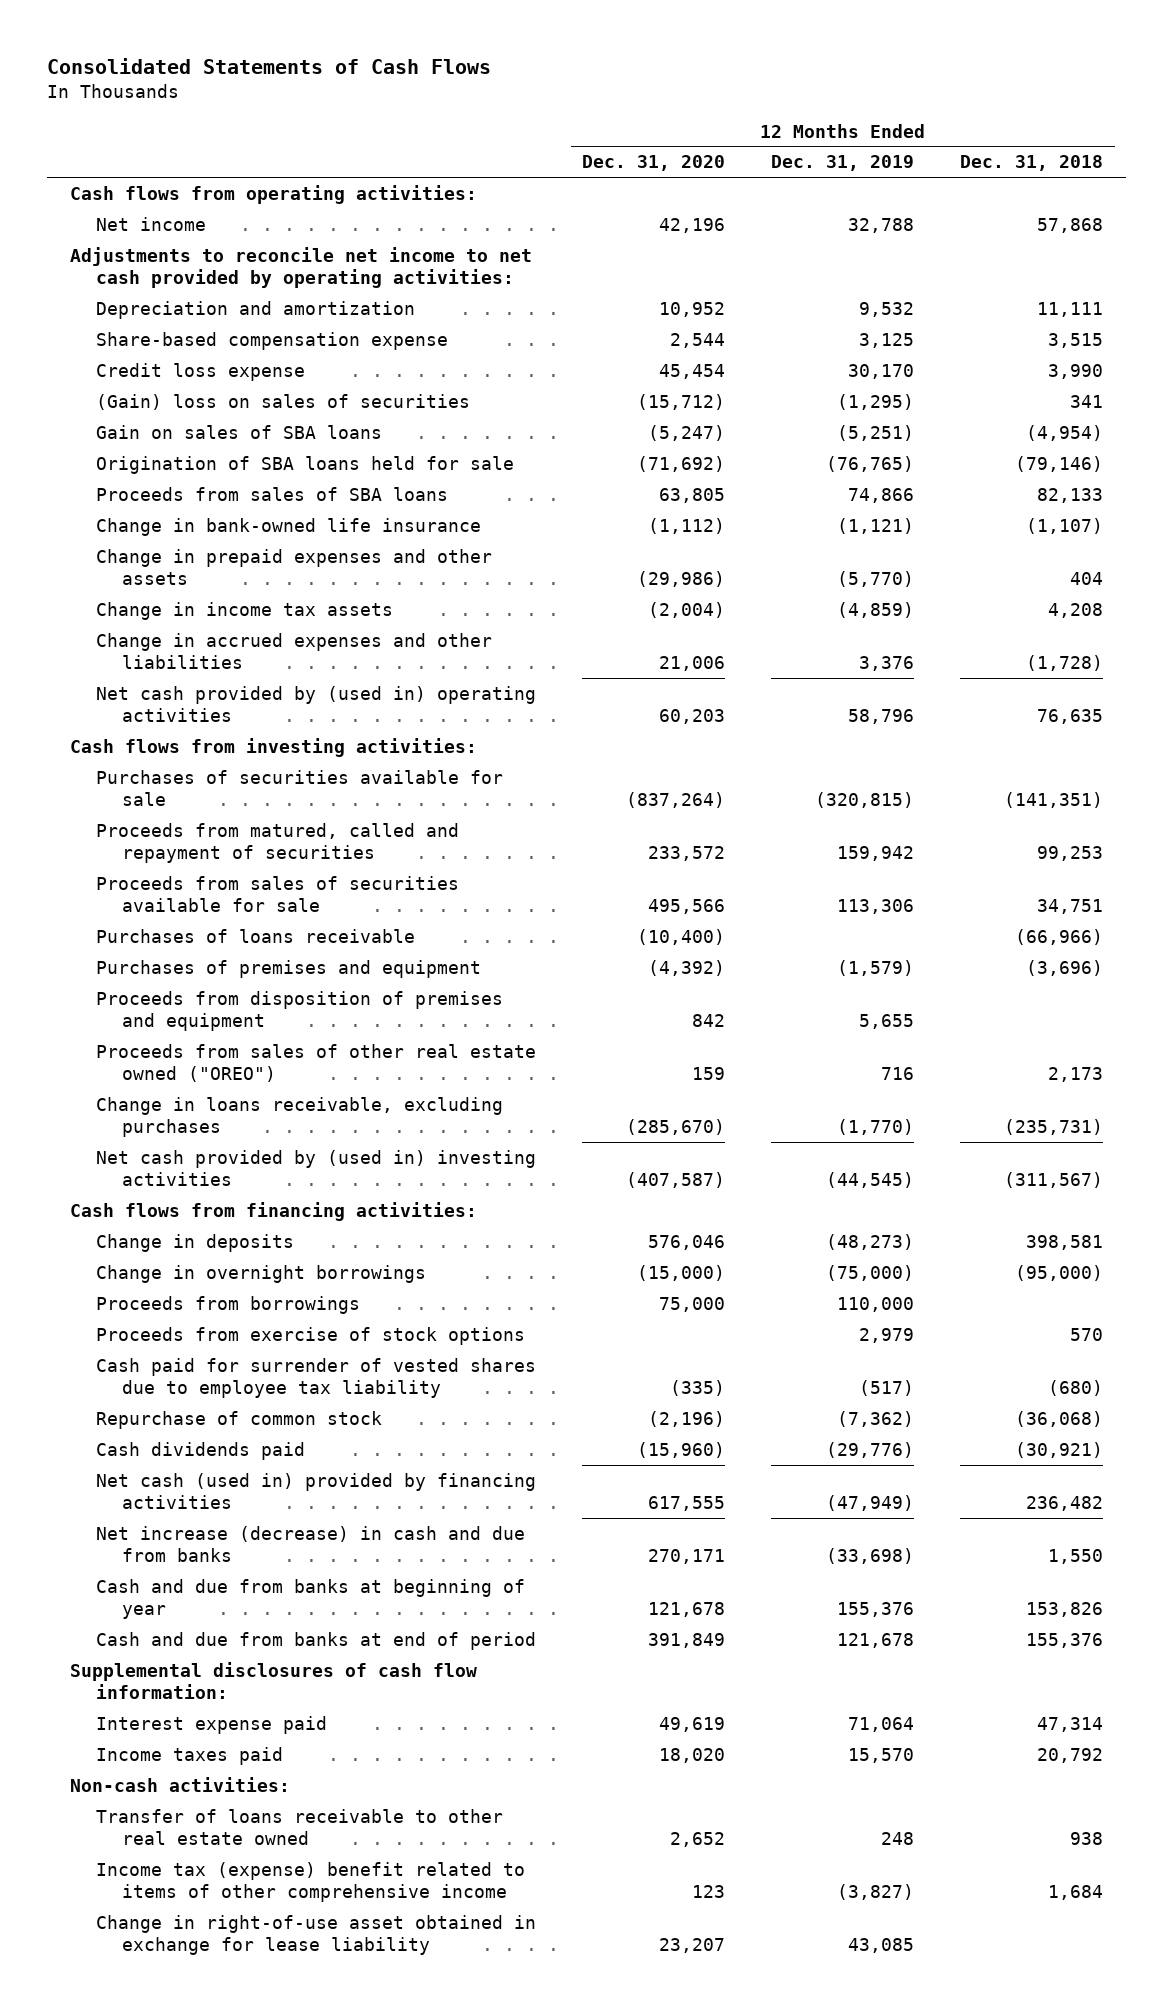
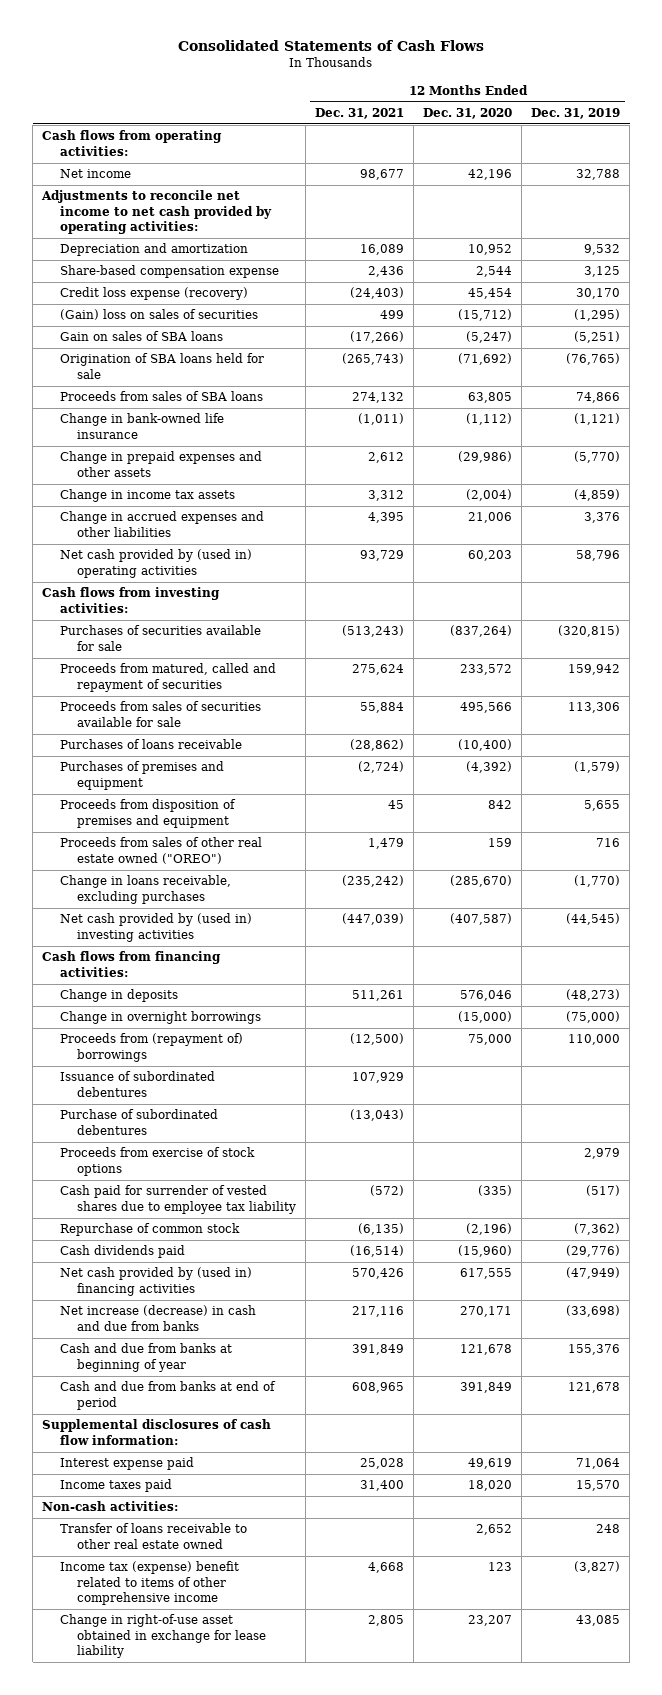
[960,155,1104,172] Dec. 31, 2018 -> none
none -> [314,108,404,120] Dec. 31, 2021
[96,362,306,381] Credit loss expense -> [59,287,248,301] Credit loss expense (recovery)
[96,1295,361,1314] Proceeds from borrowings -> [59,1033,243,1062] Proceeds from (repayment of) borrowings
none -> [59,1071,215,1097] Issuance of subordinated debentures
none -> [59,1109,218,1135] Purchase of subordinated debentures
[96,1472,537,1509] Net cash (used in) provided by financing activities -> [59,1267,252,1296] Net cash provided by (used in) financing activities

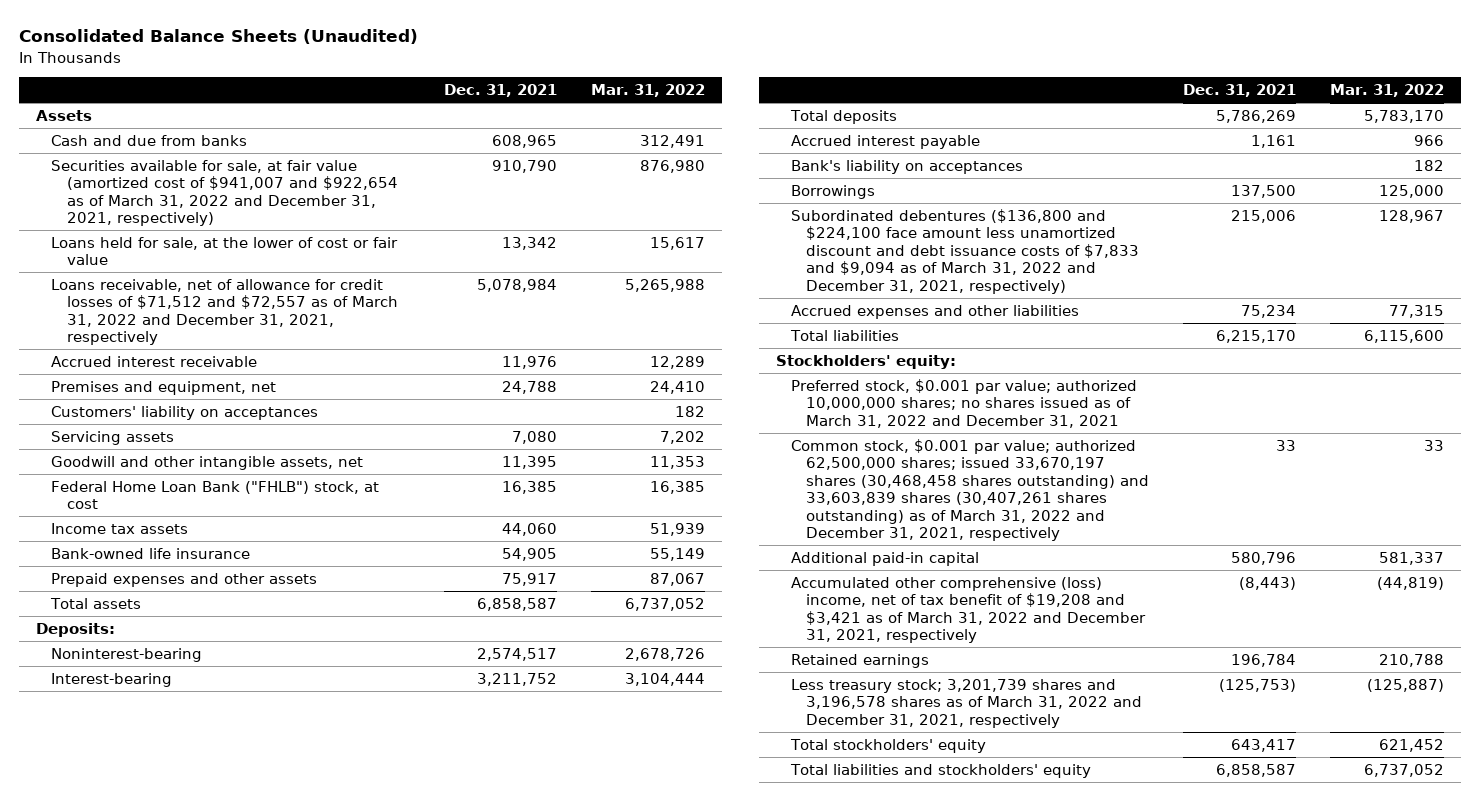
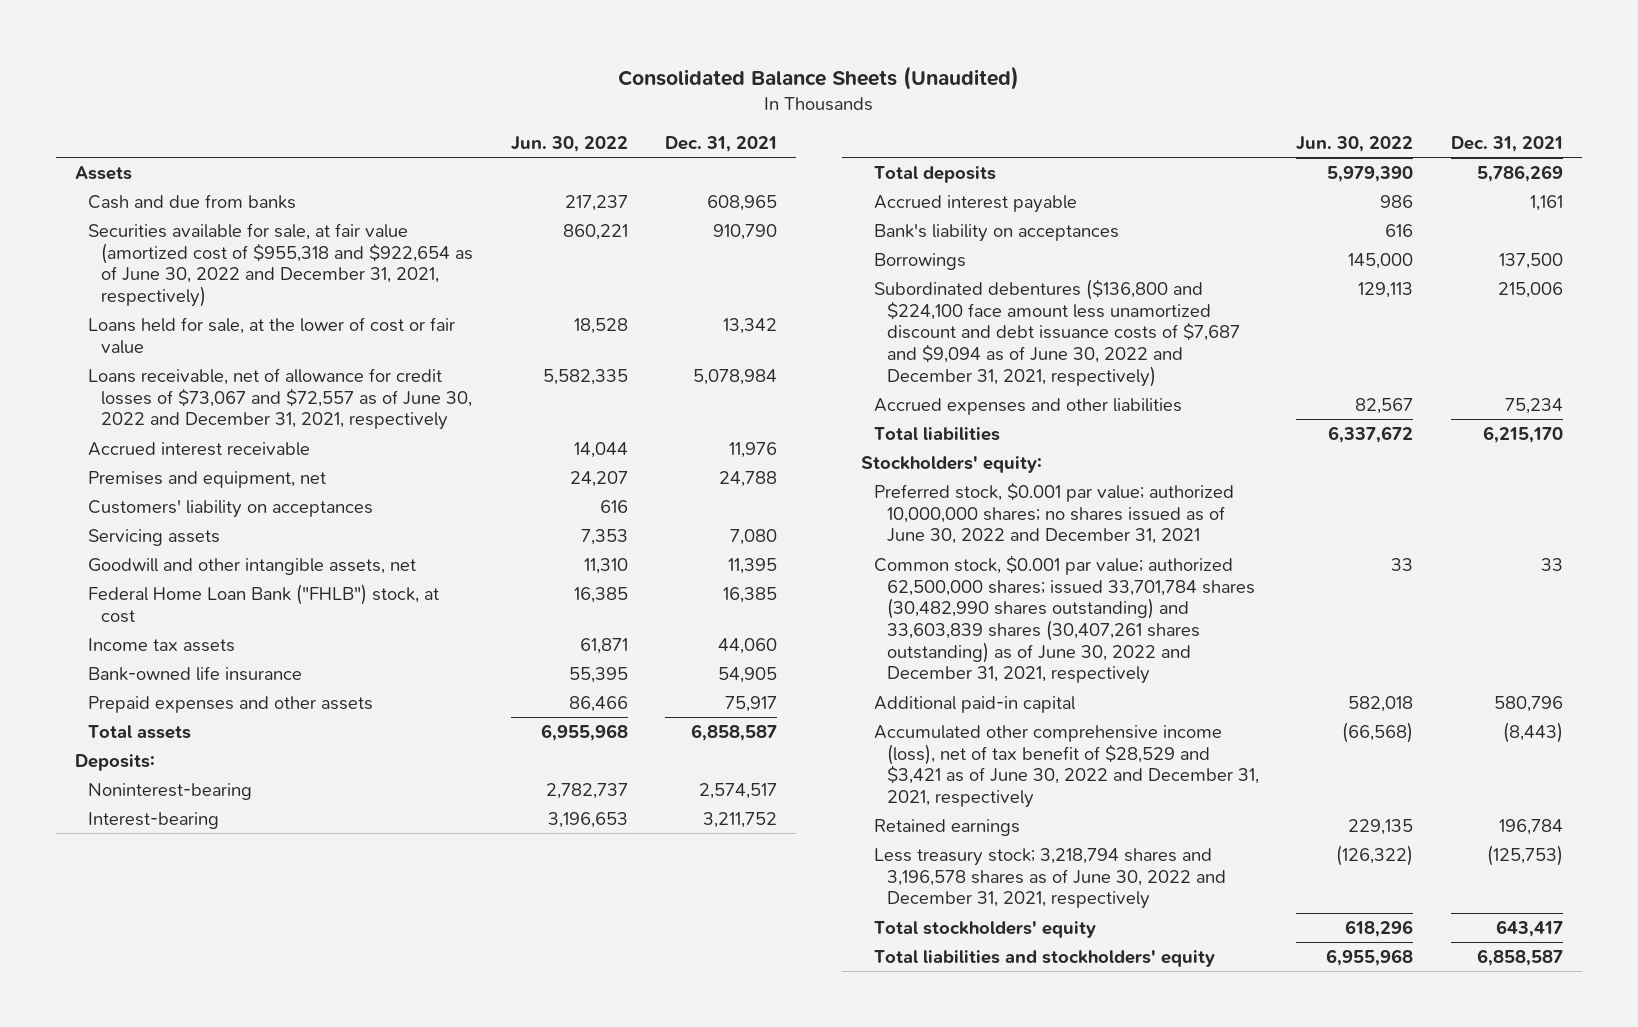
[590,84,705,98] Mar. 31, 2022 -> none
none -> [510,136,628,153] Jun. 30, 2022
[51,159,398,227] Securities available for sale, at fair value (amortized cost of $941,007 and $922,654 as of March 31, 2022 and December 31, 2021, respectively) -> [88,222,474,307] Securities available for sale, at fair value (amortized cost of $955,318 and $922,654 as of June 30, 2022 and December 31, 2021, respectively)
[51,278,398,346] Loans receivable, net of allowance for credit losses of $71,512 and $72,557 as of March 31, 2022 and December 31, 2021, respectively -> [88,367,473,431] Loans receivable, net of allowance for credit losses of $73,067 and $72,557 as of June 30, 2022 and December 31, 2021, respectively
[791,208,1140,294] Subordinated debentures ($136,800 and $224,100 face amount less unamortized discount and debt issuance costs of $7,833 and $9,094 as of March 31, 2022 and December 31, 2021, respectively) -> [873,278,1240,387] Subordinated debentures ($136,800 and $224,100 face amount less unamortized discount and debt issuance costs of $7,687 and $9,094 as of June 30, 2022 and December 31, 2021, respectively)
[791,378,1138,428] Preferred stock, $0.001 par value; authorized 10,000,000 shares; no shares issued as of March 31, 2022 and December 31, 2021 -> [873,481,1234,545] Preferred stock, $0.001 par value; authorized 10,000,000 shares; no shares issued as of June 30, 2022 and December 31, 2021
[791,438,1150,542] Common stock, $0.001 par value; authorized 62,500,000 shares; issued 33,670,197 shares (30,468,458 shares outstanding) and 33,603,839 shares (30,407,261 shares outstanding) as of March 31, 2022 and December 31, 2021, respectively -> [873,554,1255,685] Common stock, $0.001 par value; authorized 62,500,000 shares; issued 33,701,784 shares (30,482,990 shares outstanding) and 33,603,839 shares (30,407,261 shares outstanding) as of June 30, 2022 and December 31, 2021, respectively
[791,576,1147,644] Accumulated other comprehensive (loss) income, net of tax benefit of $19,208 and $3,421 as of March 31, 2022 and December 31, 2021, respectively -> [873,724,1259,808] Accumulated other comprehensive income (loss), net of tax benefit of $28,529 and $3,421 as of June 30, 2022 and December 31, 2021, respectively
[791,678,1143,728] Less treasury stock; 3,201,739 shares and 3,196,578 shares as of March 31, 2022 and December 31, 2021, respectively -> [873,847,1226,910] Less treasury stock; 3,218,794 shares and 3,196,578 shares as of June 30, 2022 and December 31, 2021, respectively

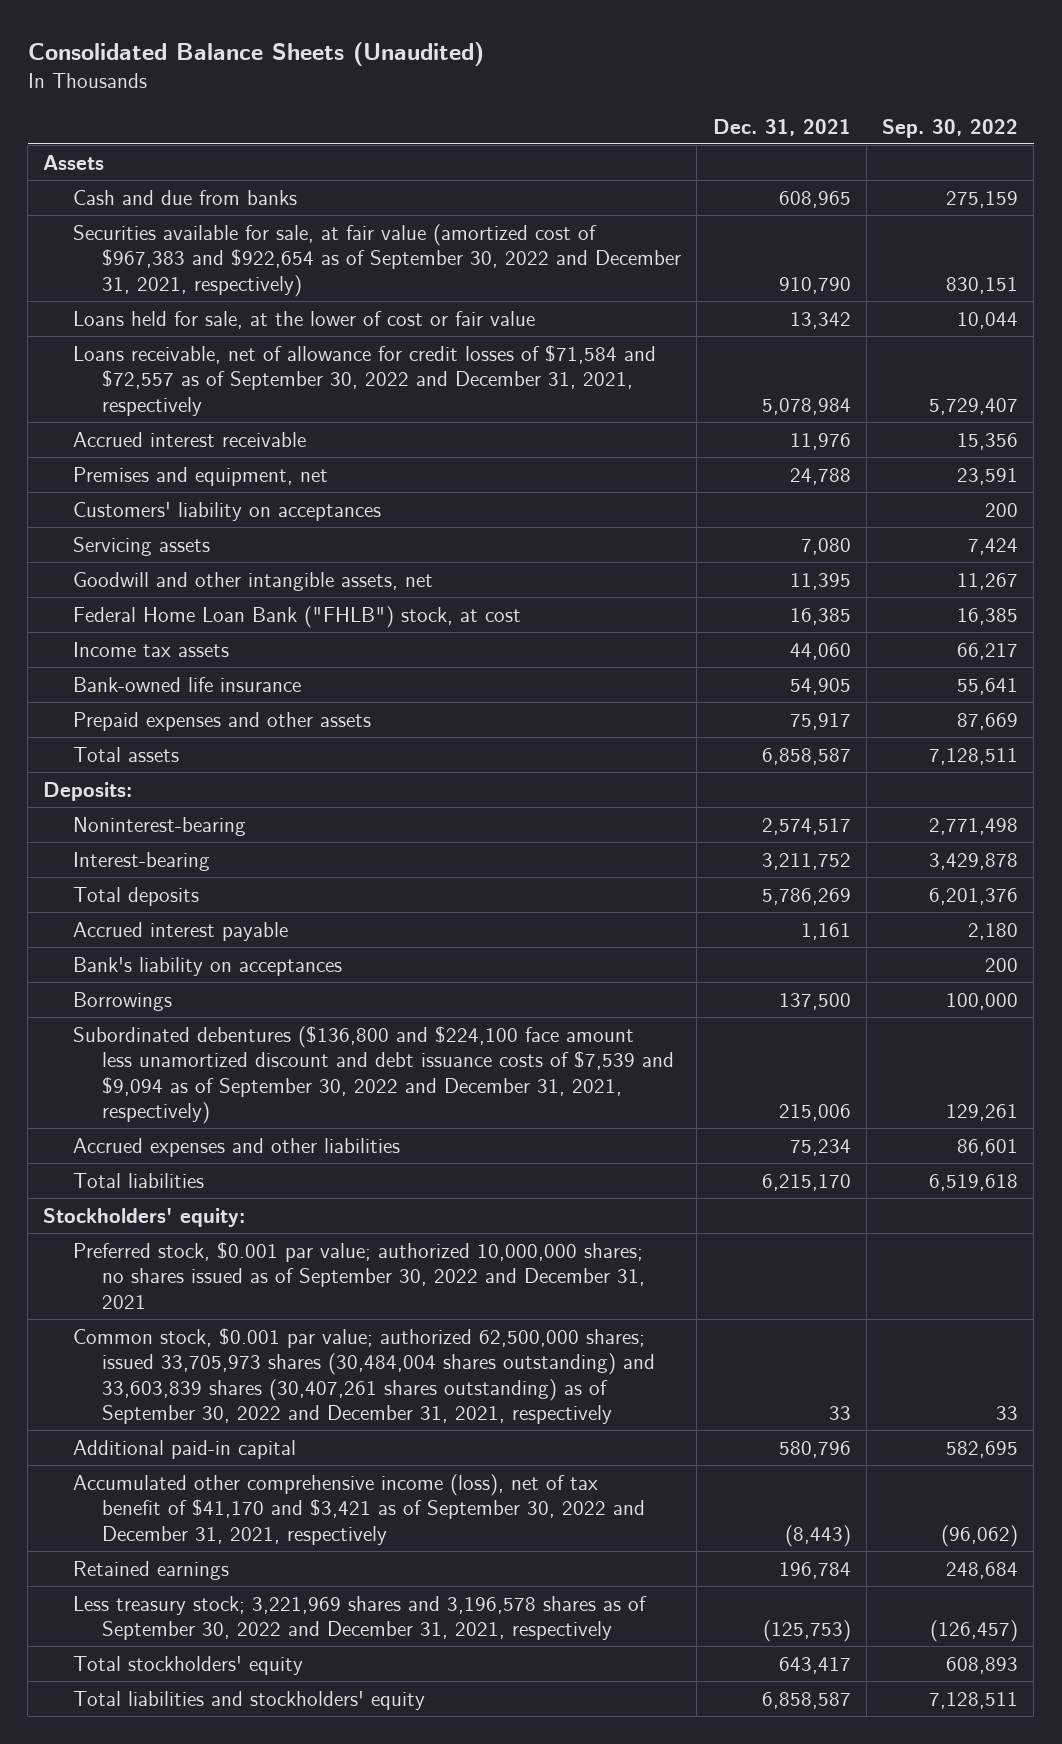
[510,136,628,153] Jun. 30, 2022 -> none
none -> [882,118,1019,138] Sep. 30, 2022
[88,222,474,307] Securities available for sale, at fair value (amortized cost of $955,318 and $922,654 as of June 30, 2022 and December 31, 2021, respectively) -> [72,223,682,297] Securities available for sale, at fair value (amortized cost of $967,383 and $922,654 as of September 30, 2022 and December 31, 2021, respectively)
[88,367,473,431] Loans receivable, net of allowance for credit losses of $73,067 and $72,557 as of June 30, 2022 and December 31, 2021, respectively -> [72,344,656,416] Loans receivable, net of allowance for credit losses of $71,584 and $72,557 as of September 30, 2022 and December 31, 2021, respectively
[873,278,1240,387] Subordinated debentures ($136,800 and $224,100 face amount less unamortized discount and debt issuance costs of $7,687 and $9,094 as of June 30, 2022 and December 31, 2021, respectively) -> [72,1025,675,1124] Subordinated debentures ($136,800 and $224,100 face amount less unamortized discount and debt issuance costs of $7,539 and $9,094 as of September 30, 2022 and December 31, 2021, respectively)
[873,481,1234,545] Preferred stock, $0.001 par value; authorized 10,000,000 shares; no shares issued as of June 30, 2022 and December 31, 2021 -> [72,1241,646,1309] Preferred stock, $0.001 par value; authorized 10,000,000 shares; no shares issued as of September 30, 2022 and December 31, 2021
[873,554,1255,685] Common stock, $0.001 par value; authorized 62,500,000 shares; issued 33,701,784 shares (30,482,990 shares outstanding) and 33,603,839 shares (30,407,261 shares outstanding) as of June 30, 2022 and December 31, 2021, respectively -> [72,1327,656,1424] Common stock, $0.001 par value; authorized 62,500,000 shares; issued 33,705,973 shares (30,484,004 shares outstanding) and 33,603,839 shares (30,407,261 shares outstanding) as of September 30, 2022 and December 31, 2021, respectively
[873,724,1259,808] Accumulated other comprehensive income (loss), net of tax benefit of $28,529 and $3,421 as of June 30, 2022 and December 31, 2021, respectively -> [72,1473,646,1545] Accumulated other comprehensive income (loss), net of tax benefit of $41,170 and $3,421 as of September 30, 2022 and December 31, 2021, respectively
[873,847,1226,910] Less treasury stock; 3,218,794 shares and 3,196,578 shares as of June 30, 2022 and December 31, 2021, respectively -> [72,1595,647,1641] Less treasury stock; 3,221,969 shares and 3,196,578 shares as of September 30, 2022 and December 31, 2021, respectively

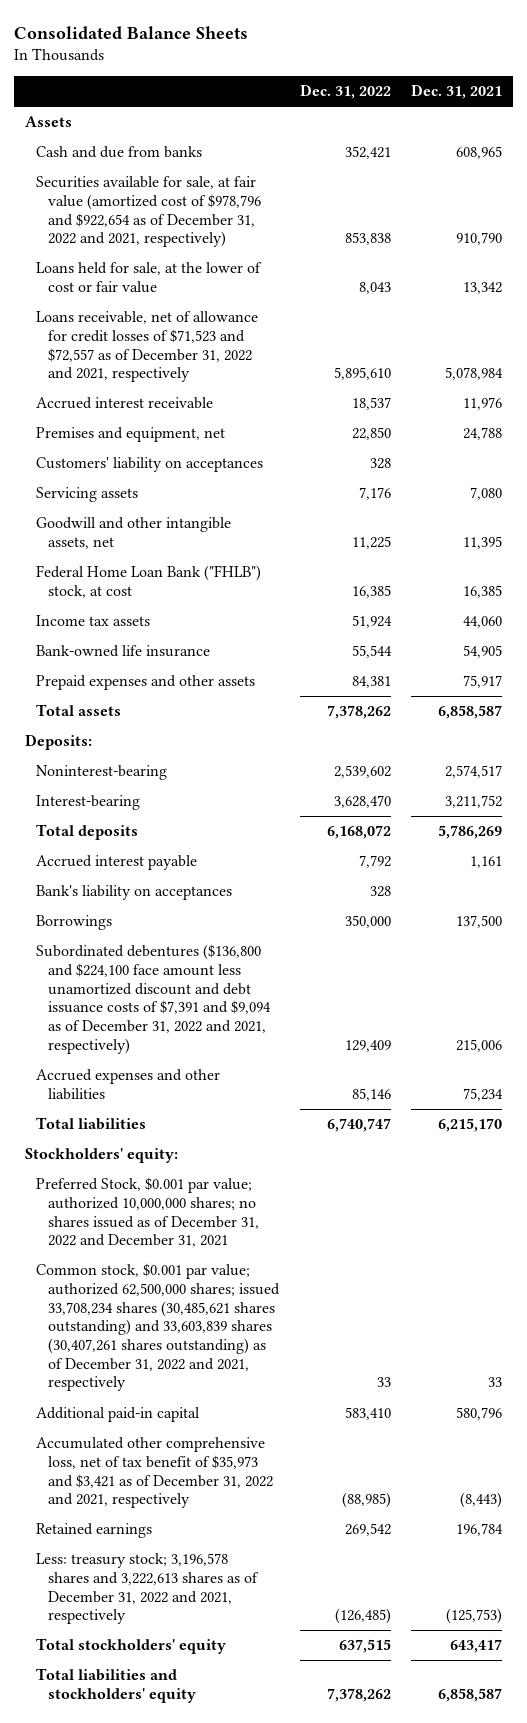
[27,42,484,67] Consolidated Balance Sheets (Unaudited) -> [14,25,249,39] Consolidated Balance Sheets
[882,118,1019,138] Sep. 30, 2022 -> none
none -> [299,84,391,100] Dec. 31, 2022
[72,223,682,297] Securities available for sale, at fair value (amortized cost of $967,383 and $922,654 as of September 30, 2022 and December 31, 2021, respectively) -> [36,176,261,248] Securities available for sale, at fair value (amortized cost of $978,796 and $922,654 as of December 31, 2022 and 2021, respectively)
[72,344,656,416] Loans receivable, net of allowance for credit losses of $71,584 and $72,557 as of September 30, 2022 and December 31, 2021, respectively -> [36,311,259,383] Loans receivable, net of allowance for credit losses of $71,523 and $72,557 as of December 31, 2022 and 2021, respectively
[72,1025,675,1124] Subordinated debentures ($136,800 and $224,100 face amount less unamortized discount and debt issuance costs of $7,539 and $9,094 as of September 30, 2022 and December 31, 2021, respectively) -> [36,944,271,1054] Subordinated debentures ($136,800 and $224,100 face amount less unamortized discount and debt issuance costs of $7,391 and $9,094 as of December 31, 2022 and 2021, respectively)
[72,1241,646,1309] Preferred stock, $0.001 par value; authorized 10,000,000 shares; no shares issued as of September 30, 2022 and December 31, 2021 -> [36,1177,259,1248] Preferred Stock, $0.001 par value; authorized 10,000,000 shares; no shares issued as of December 31, 2022 and December 31, 2021
[72,1327,656,1424] Common stock, $0.001 par value; authorized 62,500,000 shares; issued 33,705,973 shares (30,484,004 shares outstanding) and 33,603,839 shares (30,407,261 shares outstanding) as of September 30, 2022 and December 31, 2021, respectively -> [36,1263,280,1392] Common stock, $0.001 par value; authorized 62,500,000 shares; issued 33,708,234 shares (30,485,621 shares outstanding) and 33,603,839 shares (30,407,261 shares outstanding) as of December 31, 2022 and 2021, respectively
[72,1473,646,1545] Accumulated other comprehensive income (loss), net of tax benefit of $41,170 and $3,421 as of September 30, 2022 and December 31, 2021, respectively -> [36,1437,273,1509] Accumulated other comprehensive loss, net of tax benefit of $35,973 and $3,421 as of December 31, 2022 and 2021, respectively
[72,1595,647,1641] Less treasury stock; 3,221,969 shares and 3,196,578 shares as of September 30, 2022 and December 31, 2021, respectively -> [36,1553,259,1625] Less: treasury stock; 3,196,578 shares and 3,222,613 shares as of December 31, 2022 and 2021, respectively

